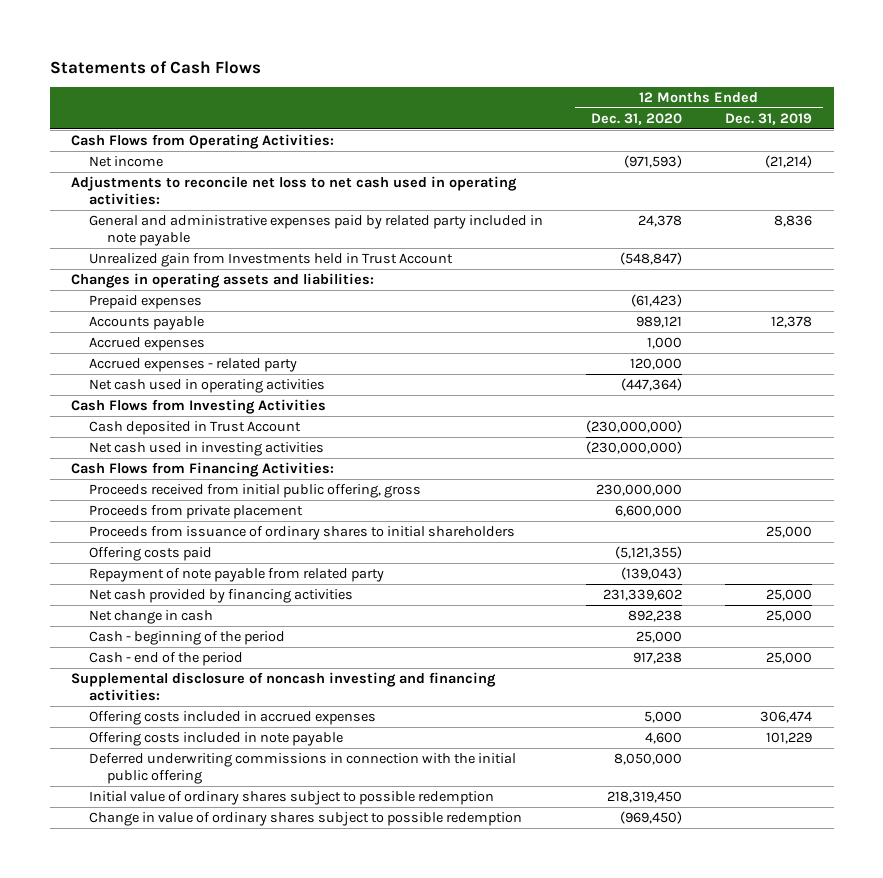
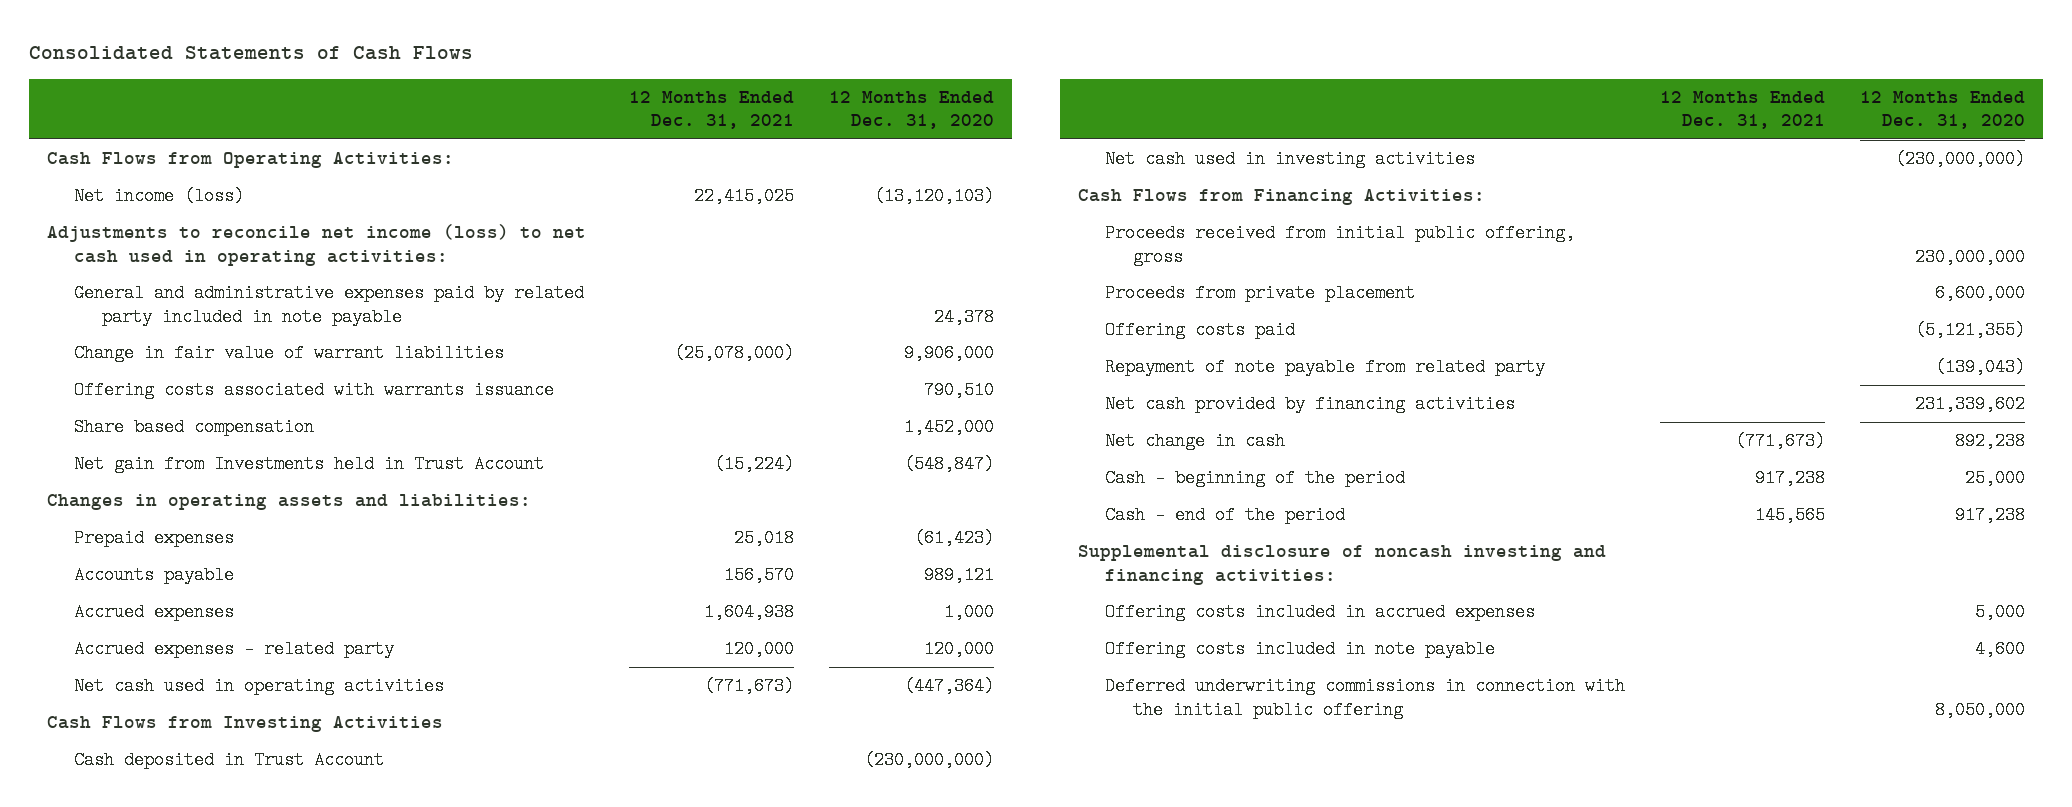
[49,60,261,74] Statements of Cash Flows -> [29,46,474,61] Consolidated Statements of Cash Flows
[725,112,813,125] Dec. 31, 2019 -> none
none -> [629,90,795,130] 12 Months Ended Dec. 31, 2021
[88,155,163,167] Net income -> [74,187,245,206] Net income (loss)
[624,154,683,168] (971,593) -> [874,187,995,206] (13,120,103)
[71,175,518,206] Adjustments to reconcile net loss to net cash used in operating activities: -> [46,224,586,266] Adjustments to reconcile net income (loss) to net cash used in operating activities:
none -> [74,344,505,363] Change in fair value of warrant liabilities
none -> [74,381,555,400] Offering costs associated with warrants issuance
none -> [74,418,315,437] Share based compensation
[88,252,453,267] Unrealized gain from Investments held in Trust Account -> [74,455,545,474] Net gain from Investments held in Trust Account
[88,525,515,540] Proceeds from issuance of ordinary shares to initial shareholders -> none
[88,790,494,805] Initial value of ordinary shares subject to possible redemption -> none
[88,811,522,826] Change in value of ordinary shares subject to possible redemption -> none

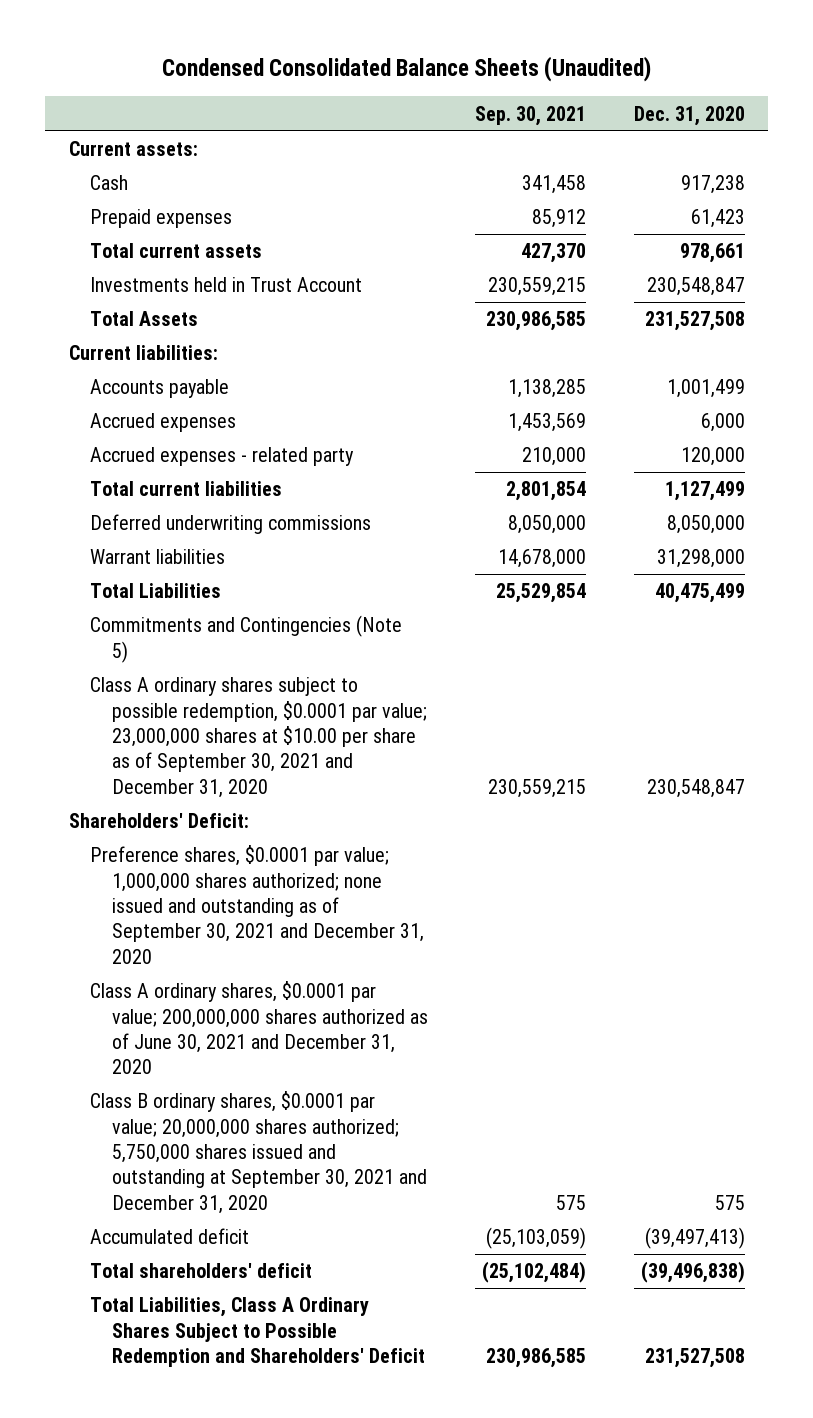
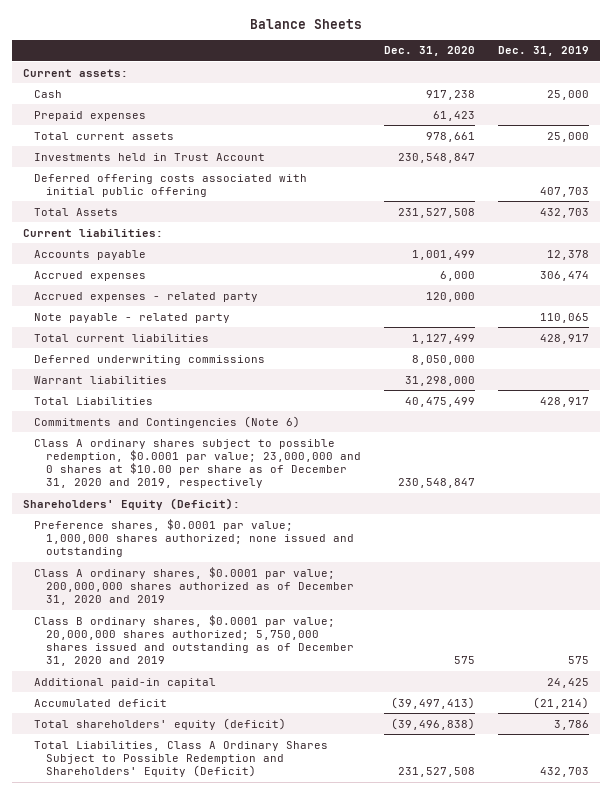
[161,56,651,83] Condensed Consolidated Balance Sheets (Unaudited) -> [249,18,362,29] Balance Sheets
[475,105,587,126] Sep. 30, 2021 -> none
none -> [497,46,589,57] Dec. 31, 2019
none -> [34,173,308,197] Deferred offering costs associated with initial public offering
none -> [34,312,231,323] Note payable - related party
[90,615,403,663] Commitments and Contingencies (Note 5) -> [34,415,301,428] Commitments and Contingencies (Note 6)
[90,677,428,798] Class A ordinary shares subject to possible redemption, $0.0001 par value; 23,000,000 shares at $10.00 per share as of September 30, 2021 and December 31, 2020 -> [34,438,361,489] Class A ordinary shares subject to possible redemption, $0.0001 par value; 23,000,000 and 0 shares at $10.00 per share as of December 31, 2020 and 2019, respectively
[68,813,249,829] Shareholders' Deficit: -> [23,497,241,510] Shareholders' Equity (Deficit):
[90,845,425,964] Preference shares, $0.0001 par value; 1,000,000 shares authorized; none issued and outstanding as of September 30, 2021 and December 31, 2020 -> [34,518,354,558] Preference shares, $0.0001 par value; 1,000,000 shares authorized; none issued and outstanding
[90,981,429,1075] Class A ordinary shares, $0.0001 par value; 200,000,000 shares authorized as of June 30, 2021 and December 31, 2020 -> [34,566,354,606] Class A ordinary shares, $0.0001 par value; 200,000,000 shares authorized as of December 31, 2020 and 2019
[90,1091,428,1214] Class B ordinary shares, $0.0001 par value; 20,000,000 shares authorized; 5,750,000 shares issued and outstanding at September 30, 2021 and December 31, 2020 -> [34,614,354,667] Class B ordinary shares, $0.0001 par value; 20,000,000 shares authorized; 5,750,000 shares issued and outstanding as of December 31, 2020 and 2019
none -> [34,677,217,688] Additional paid-in capital
[90,1263,313,1279] Total shareholders' deficit -> [34,717,287,730] Total shareholders' equity (deficit)
[90,1297,426,1368] Total Liabilities, Class A Ordinary Shares Subject to Possible Redemption and Shareholders' Deficit -> [34,740,329,778] Total Liabilities, Class A Ordinary Shares Subject to Possible Redemption and Shareholders' Equity (Deficit)

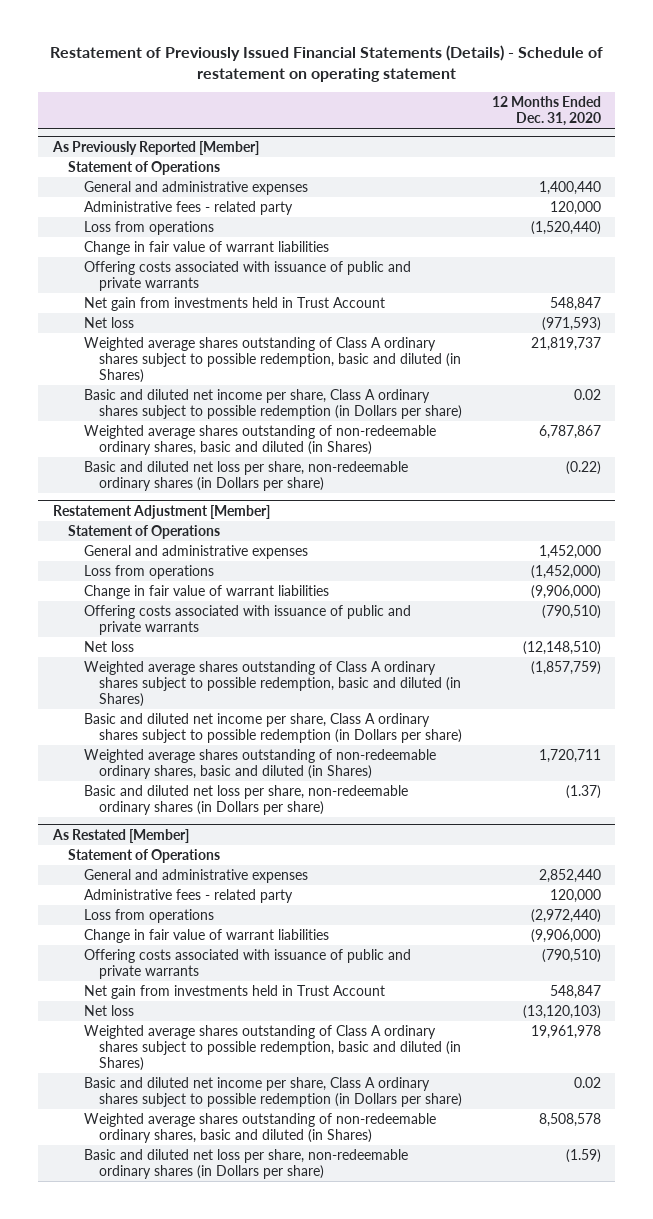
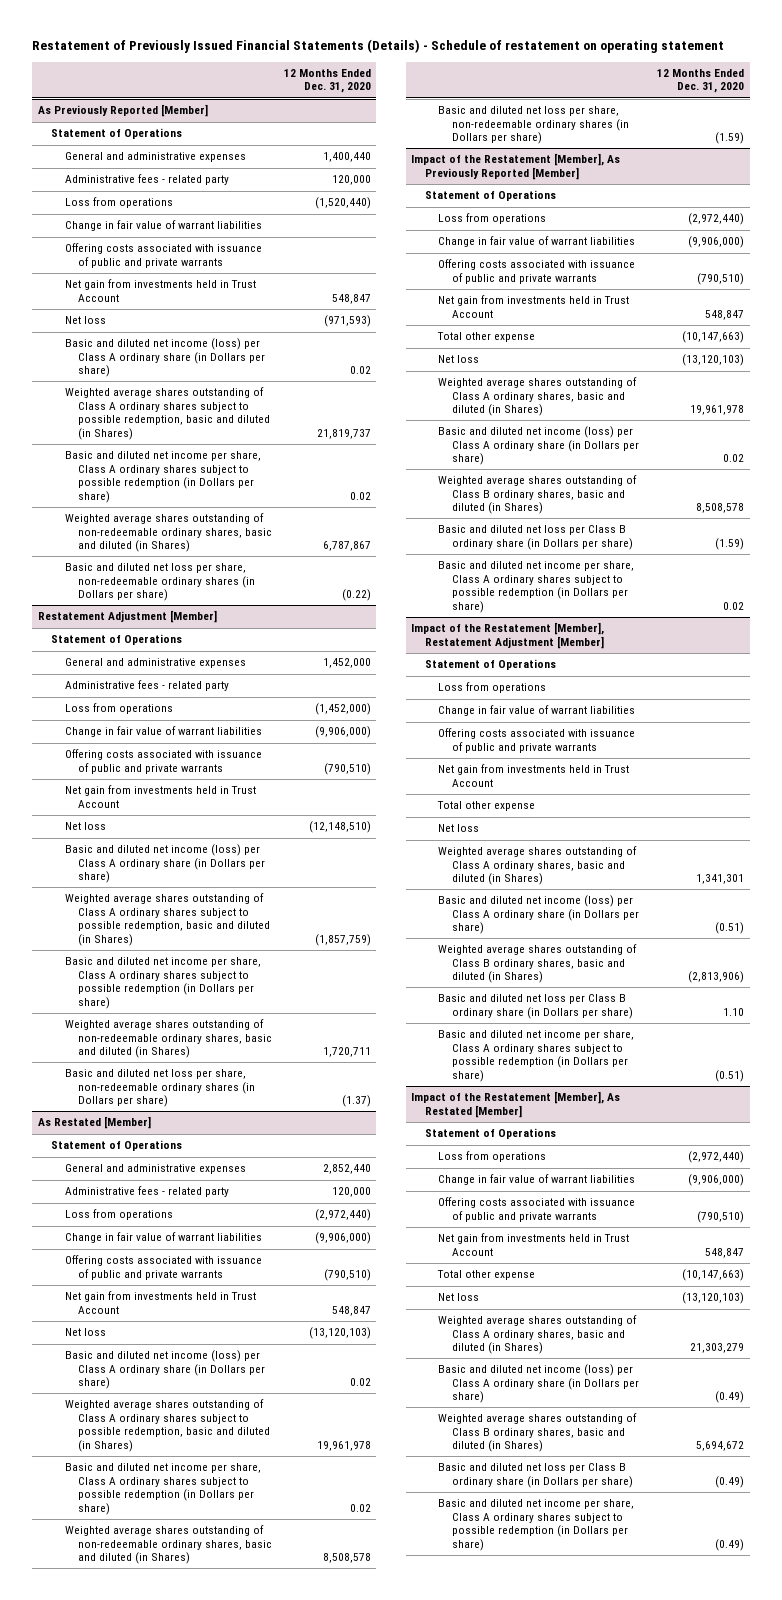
none -> [64,338,265,378] Basic and diluted net income (loss) per Class A ordinary share (in Dollars per share)
none -> [64,680,229,692] Administrative fees - related party
none -> [64,785,256,808] Net gain from investments held in Trust Account
none -> [64,844,265,884] Basic and diluted net income (loss) per Class A ordinary share (in Dollars per share)
none -> [64,1350,265,1390] Basic and diluted net income (loss) per Class A ordinary share (in Dollars per share)
none -> [411,153,621,180] Impact of the Restatement [Member], As Previously Reported [Member]
none -> [424,190,556,202] Statement of Operations
none -> [438,213,547,225] Loss from operations
none -> [438,236,636,248] Change in fair value of warrant liabilities
none -> [438,259,636,284] Offering costs associated with issuance of public and private warrants
none -> [438,295,630,318] Net gain from investments held in Trust Account
none -> [437,332,536,343] Total other expense
none -> [438,355,480,364] Net loss
none -> [438,377,638,417] Weighted average shares outstanding of Class A ordinary shares, basic and diluted (in Shares)
none -> [438,426,639,466] Basic and diluted net income (loss) per Class A ordinary share (in Dollars per share)
none -> [438,475,638,515] Weighted average shares outstanding of Class B ordinary shares, basic and diluted (in Shares)
none -> [438,525,633,550] Basic and diluted net loss per Class B ordinary share (in Dollars per share)
none -> [438,561,635,613] Basic and diluted net income per share, Class A ordinary shares subject to possible redemption (in Dollars per share)
none -> [411,622,605,649] Impact of the Restatement [Member], Restatement Adjustment [Member]
none -> [424,659,556,671] Statement of Operations
none -> [438,682,547,694] Loss from operations
none -> [438,705,636,717] Change in fair value of warrant liabilities
none -> [438,728,636,753] Offering costs associated with issuance of public and private warrants
none -> [438,764,630,787] Net gain from investments held in Trust Account
none -> [437,801,536,812] Total other expense
none -> [438,824,480,833] Net loss
none -> [438,846,638,886] Weighted average shares outstanding of Class A ordinary shares, basic and diluted (in Shares)
none -> [438,895,639,935] Basic and diluted net income (loss) per Class A ordinary share (in Dollars per share)
none -> [438,944,638,984] Weighted average shares outstanding of Class B ordinary shares, basic and diluted (in Shares)
none -> [438,994,633,1019] Basic and diluted net loss per Class B ordinary share (in Dollars per share)
none -> [438,1030,635,1082] Basic and diluted net income per share, Class A ordinary shares subject to possible redemption (in Dollars per share)
none -> [411,1091,621,1118] Impact of the Restatement [Member], As Restated [Member]
none -> [424,1128,556,1140] Statement of Operations
none -> [438,1151,547,1163] Loss from operations
none -> [438,1174,636,1186] Change in fair value of warrant liabilities
none -> [438,1197,636,1222] Offering costs associated with issuance of public and private warrants
none -> [438,1233,630,1256] Net gain from investments held in Trust Account
none -> [437,1270,536,1281] Total other expense
none -> [438,1293,480,1302] Net loss
none -> [438,1315,638,1355] Weighted average shares outstanding of Class A ordinary shares, basic and diluted (in Shares)
none -> [438,1364,639,1404] Basic and diluted net income (loss) per Class A ordinary share (in Dollars per share)
none -> [438,1413,638,1453] Weighted average shares outstanding of Class B ordinary shares, basic and diluted (in Shares)
none -> [438,1463,633,1488] Basic and diluted net loss per Class B ordinary share (in Dollars per share)
none -> [438,1499,635,1551] Basic and diluted net income per share, Class A ordinary shares subject to possible redemption (in Dollars per share)

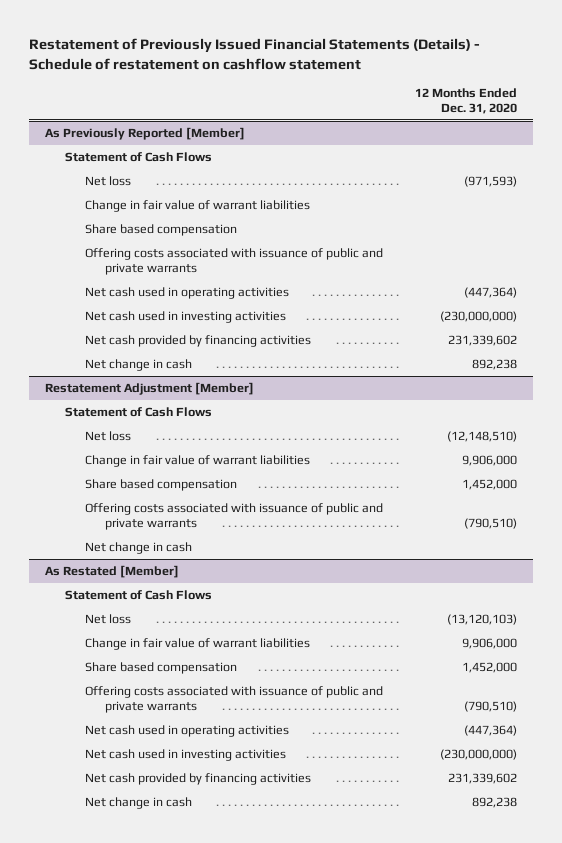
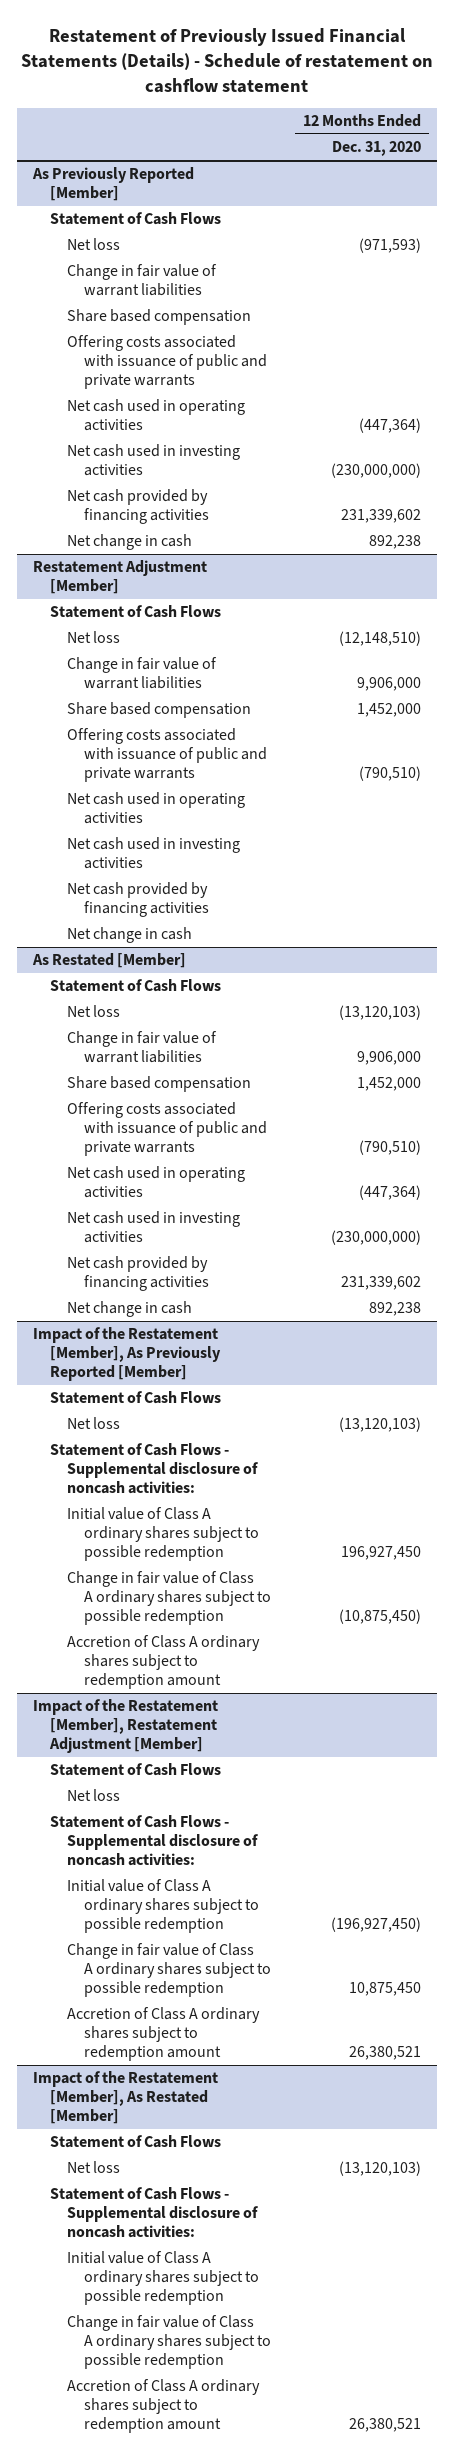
none -> [67,792,246,825] Net cash used in operating activities
none -> [67,837,241,870] Net cash used in investing activities
none -> [67,882,210,918] Net cash provided by financing activities
none -> [32,1327,221,1382] Impact of the Restatement [Member], As Previously Reported [Member]
none -> [49,1391,221,1405] Statement of Cash Flows
none -> [67,1417,121,1430] Net loss
none -> [49,1443,259,1495] Statement of Cash Flows - Supplemental disclosure of noncash activities:
none -> [67,1507,260,1562] Initial value of Class A ordinary shares subject to possible redemption
none -> [67,1571,272,1626] Change in fair value of Class A ordinary shares subject to possible redemption
none -> [67,1635,261,1690] Accretion of Class A ordinary shares subject to redemption amount
none -> [32,1699,218,1754] Impact of the Restatement [Member], Restatement Adjustment [Member]
none -> [49,1763,221,1777] Statement of Cash Flows
none -> [67,1789,121,1802] Net loss
none -> [49,1815,259,1867] Statement of Cash Flows - Supplemental disclosure of noncash activities:
none -> [67,1879,260,1934] Initial value of Class A ordinary shares subject to possible redemption
none -> [67,1943,272,1998] Change in fair value of Class A ordinary shares subject to possible redemption
none -> [67,2007,261,2062] Accretion of Class A ordinary shares subject to redemption amount
none -> [32,2071,218,2125] Impact of the Restatement [Member], As Restated [Member]
none -> [49,2135,221,2149] Statement of Cash Flows
none -> [67,2161,121,2174] Net loss
none -> [49,2187,259,2239] Statement of Cash Flows - Supplemental disclosure of noncash activities:
none -> [67,2251,260,2306] Initial value of Class A ordinary shares subject to possible redemption
none -> [67,2315,272,2370] Change in fair value of Class A ordinary shares subject to possible redemption
none -> [67,2379,261,2434] Accretion of Class A ordinary shares subject to redemption amount

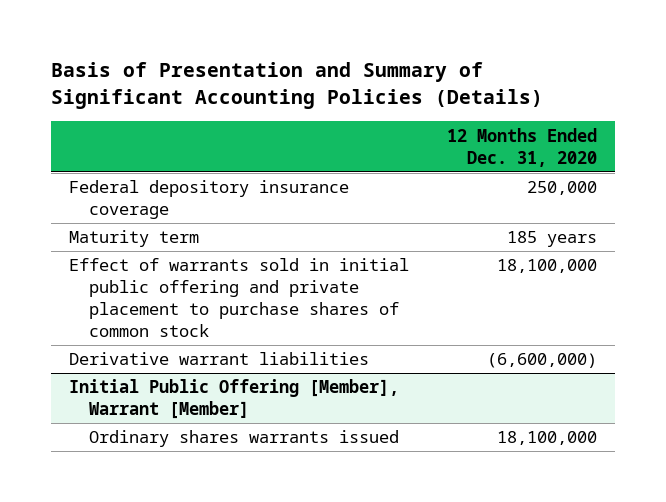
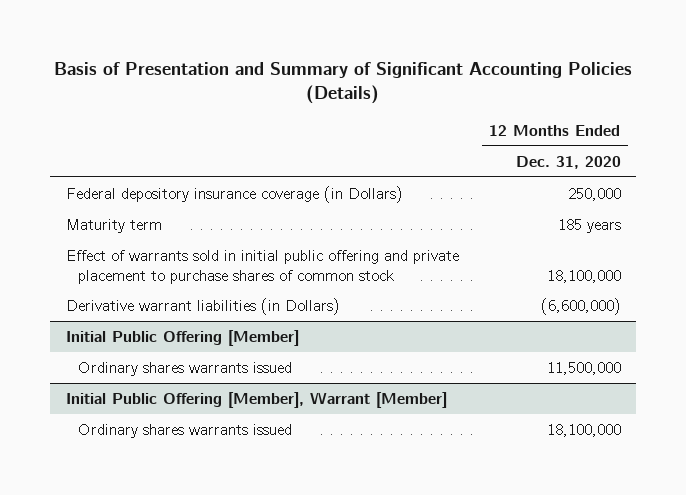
[69,180,350,220] Federal depository insurance coverage -> [65,185,403,203] Federal depository insurance coverage (in Dollars)
[69,352,370,366] Derivative warrant liabilities -> [65,297,340,315] Derivative warrant liabilities (in Dollars)
none -> [65,329,299,346] Initial Public Offering [Member]
none -> [78,361,293,376] Ordinary shares warrants issued

